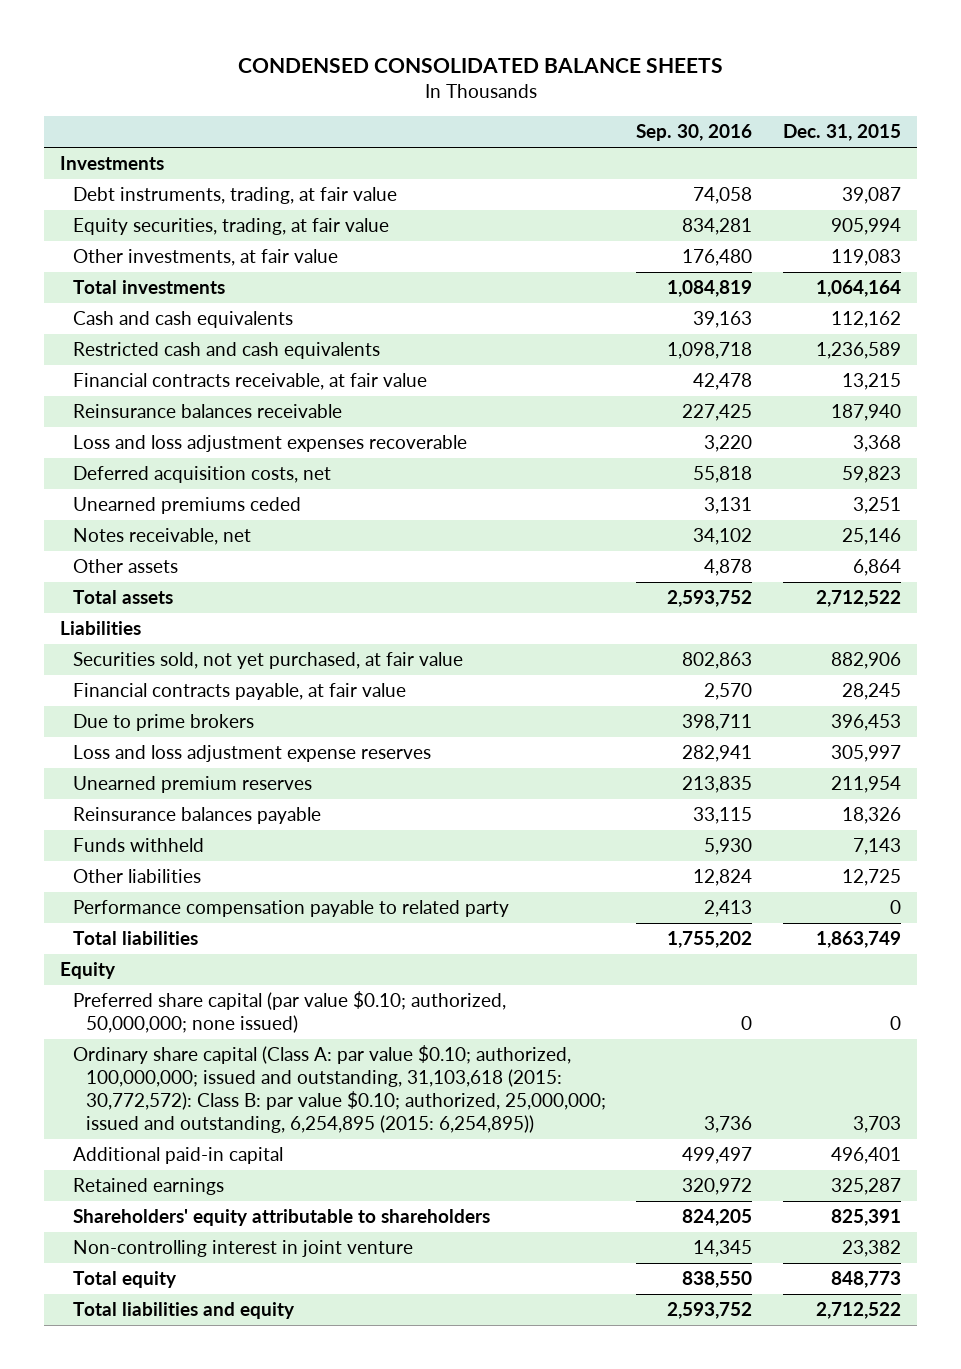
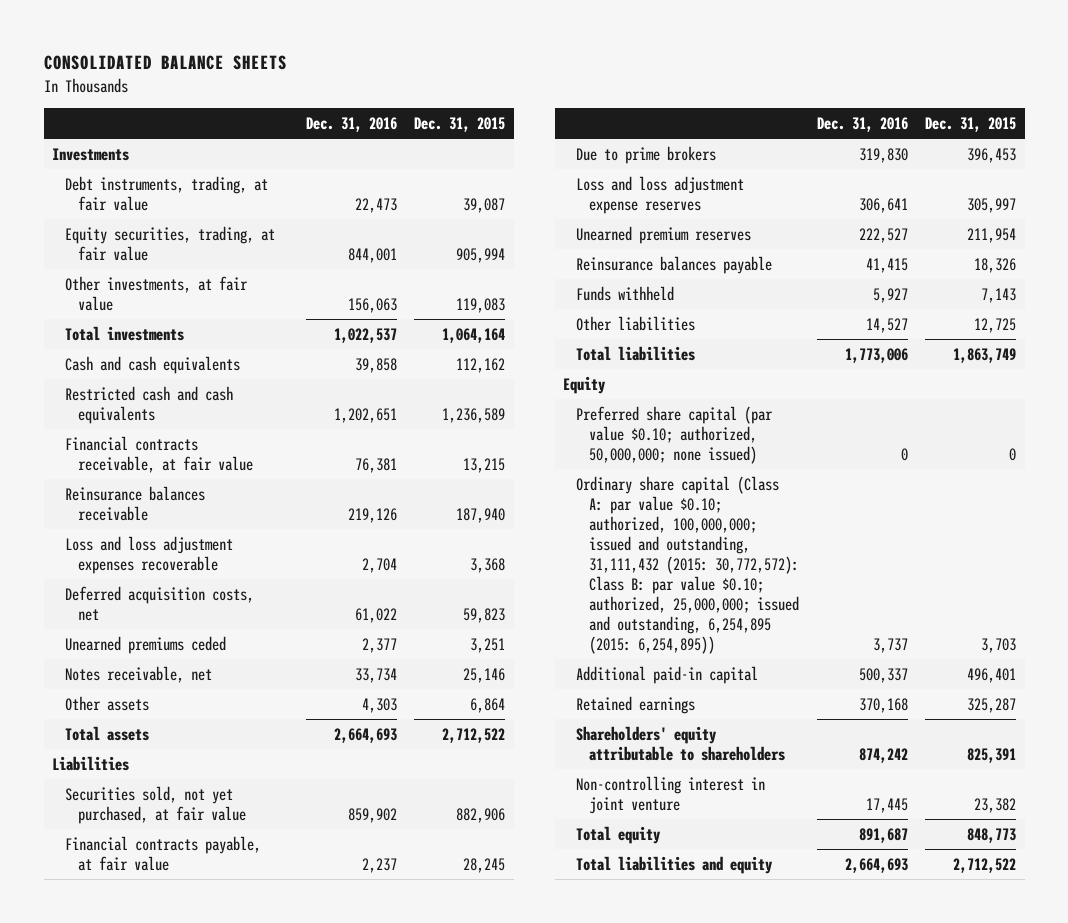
[237,57,723,73] CONDENSED CONSOLIDATED BALANCE SHEETS -> [43,55,287,71] CONSOLIDATED BALANCE SHEETS
[636,124,753,142] Sep. 30, 2016 -> none
none -> [305,116,397,132] Dec. 31, 2016
[72,900,509,918] Performance compensation payable to related party -> none
[72,1045,606,1133] Ordinary share capital (Class A: par value $0.10; authorized, 100,000,000; issued and outstanding, 31,103,618 (2015: 30,772,572): Class B: par value $0.10; authorized, 25,000,000; issued and outstanding, 6,254,895 (2015: 6,254,895)) -> [576,475,800,654] Ordinary share capital (Class A: par value $0.10; authorized, 100,000,000; issued and outstanding, 31,111,432 (2015: 30,772,572): Class B: par value $0.10; authorized, 25,000,000; issued and outstanding, 6,254,895 (2015: 6,254,895))

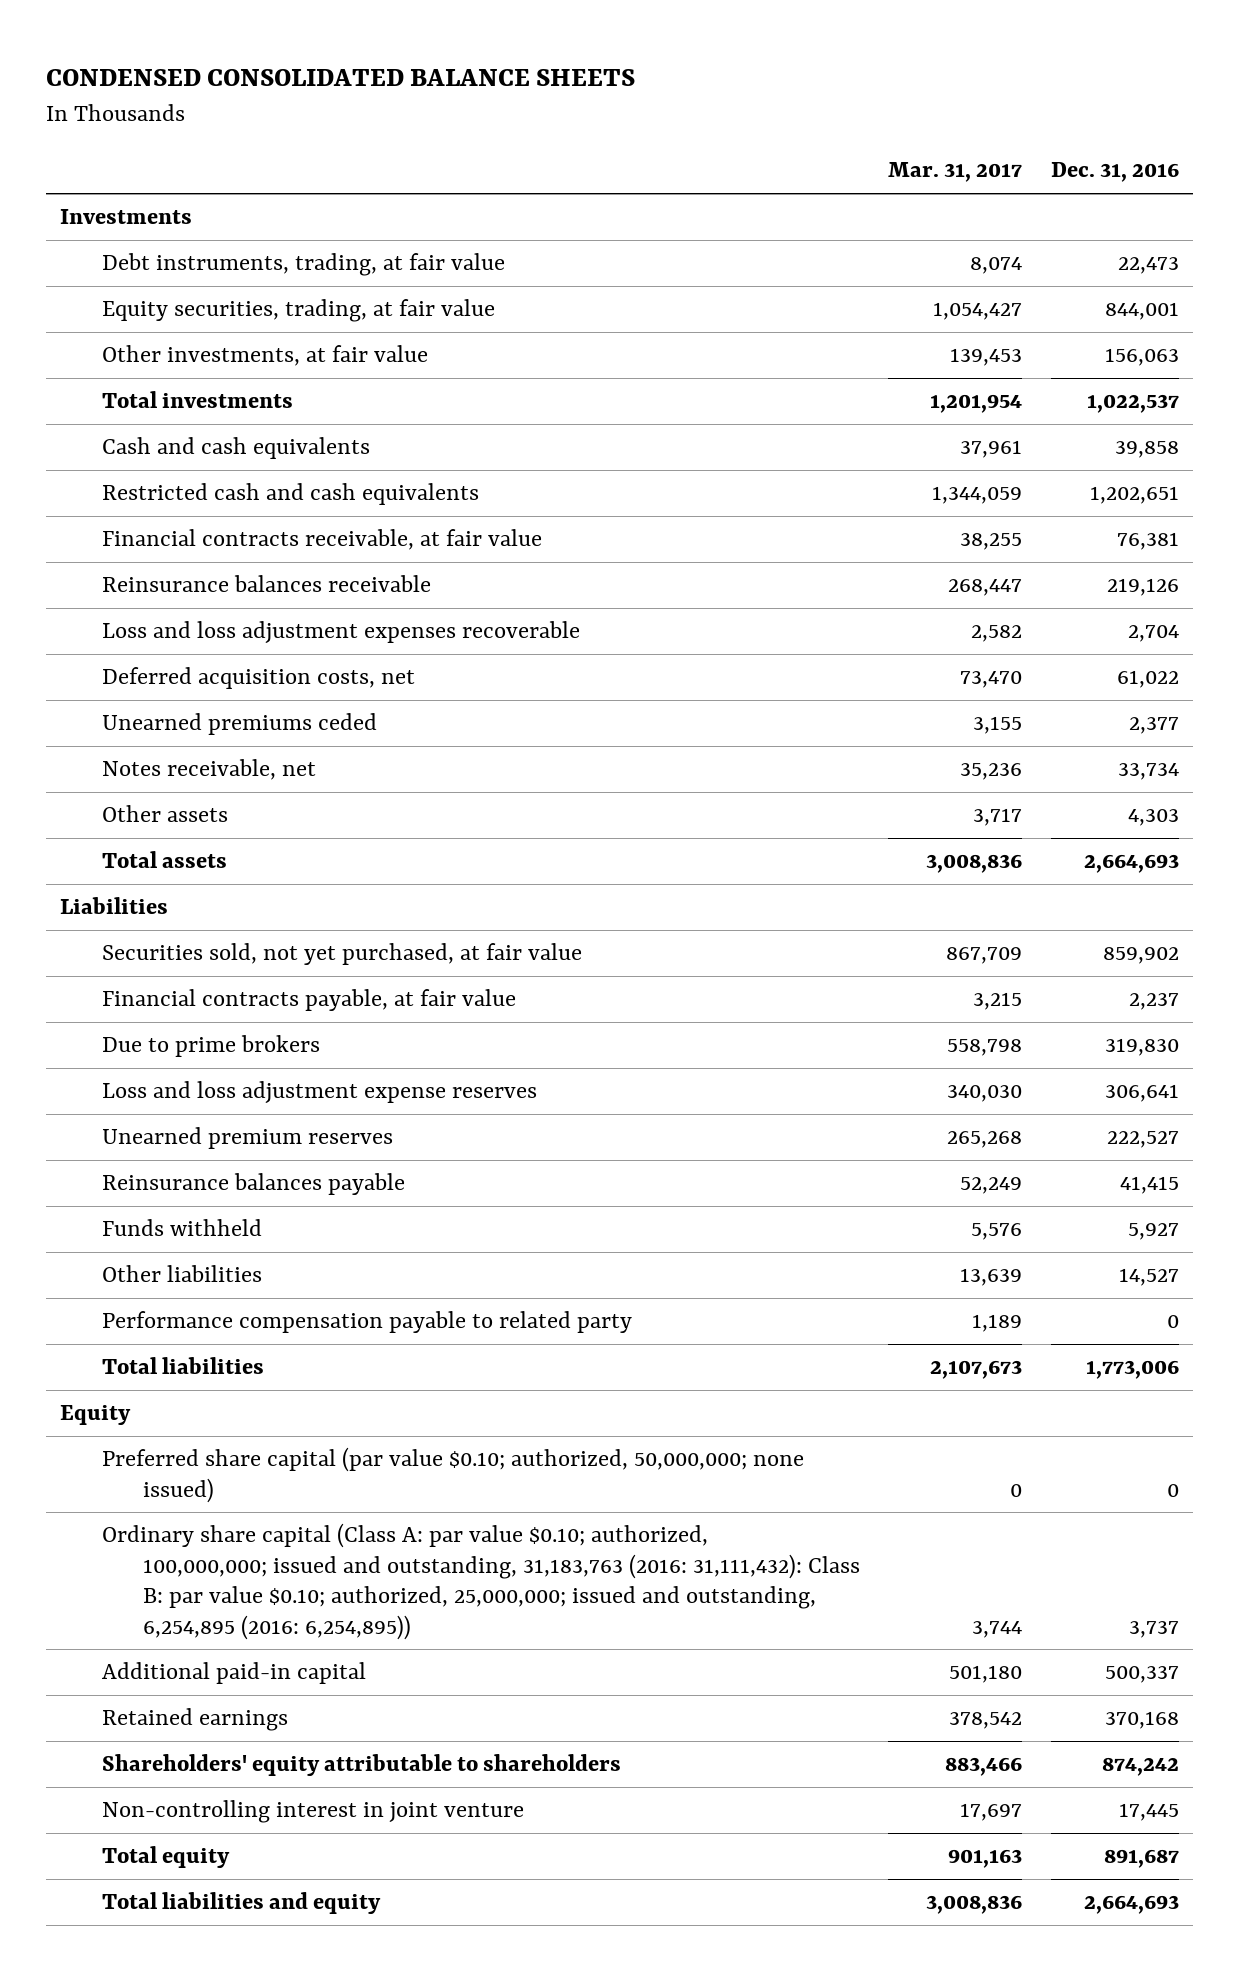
[43,55,287,71] CONSOLIDATED BALANCE SHEETS -> [46,69,636,87] CONDENSED CONSOLIDATED BALANCE SHEETS
[413,116,505,132] Dec. 31, 2015 -> none
none -> [888,162,1023,183] Mar. 31, 2017
none -> [101,1311,632,1334] Performance compensation payable to related party
[576,475,800,654] Ordinary share capital (Class A: par value $0.10; authorized, 100,000,000; issued and outstanding, 31,111,432 (2015: 30,772,572): Class B: par value $0.10; authorized, 25,000,000; issued and outstanding, 6,254,895 (2015: 6,254,895)) -> [101,1523,860,1640] Ordinary share capital (Class A: par value $0.10; authorized, 100,000,000; issued and outstanding, 31,183,763 (2016: 31,111,432): Class B: par value $0.10; authorized, 25,000,000; issued and outstanding, 6,254,895 (2016: 6,254,895))

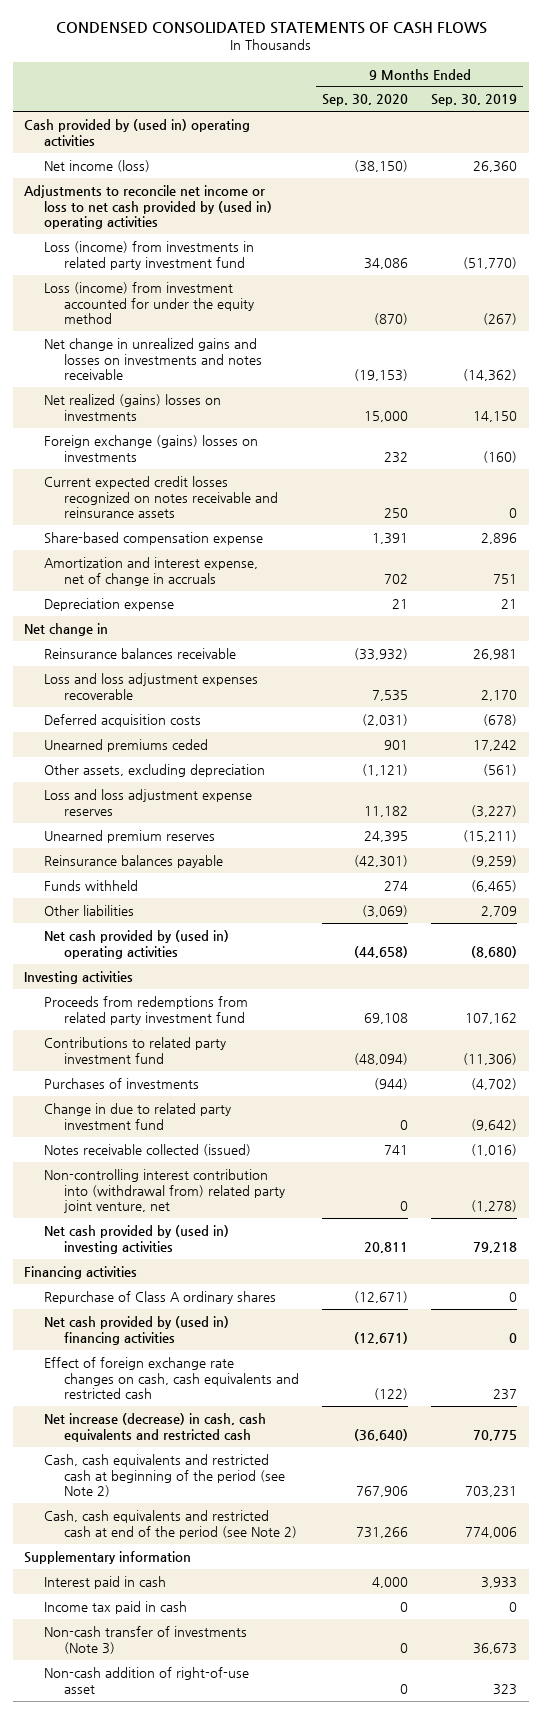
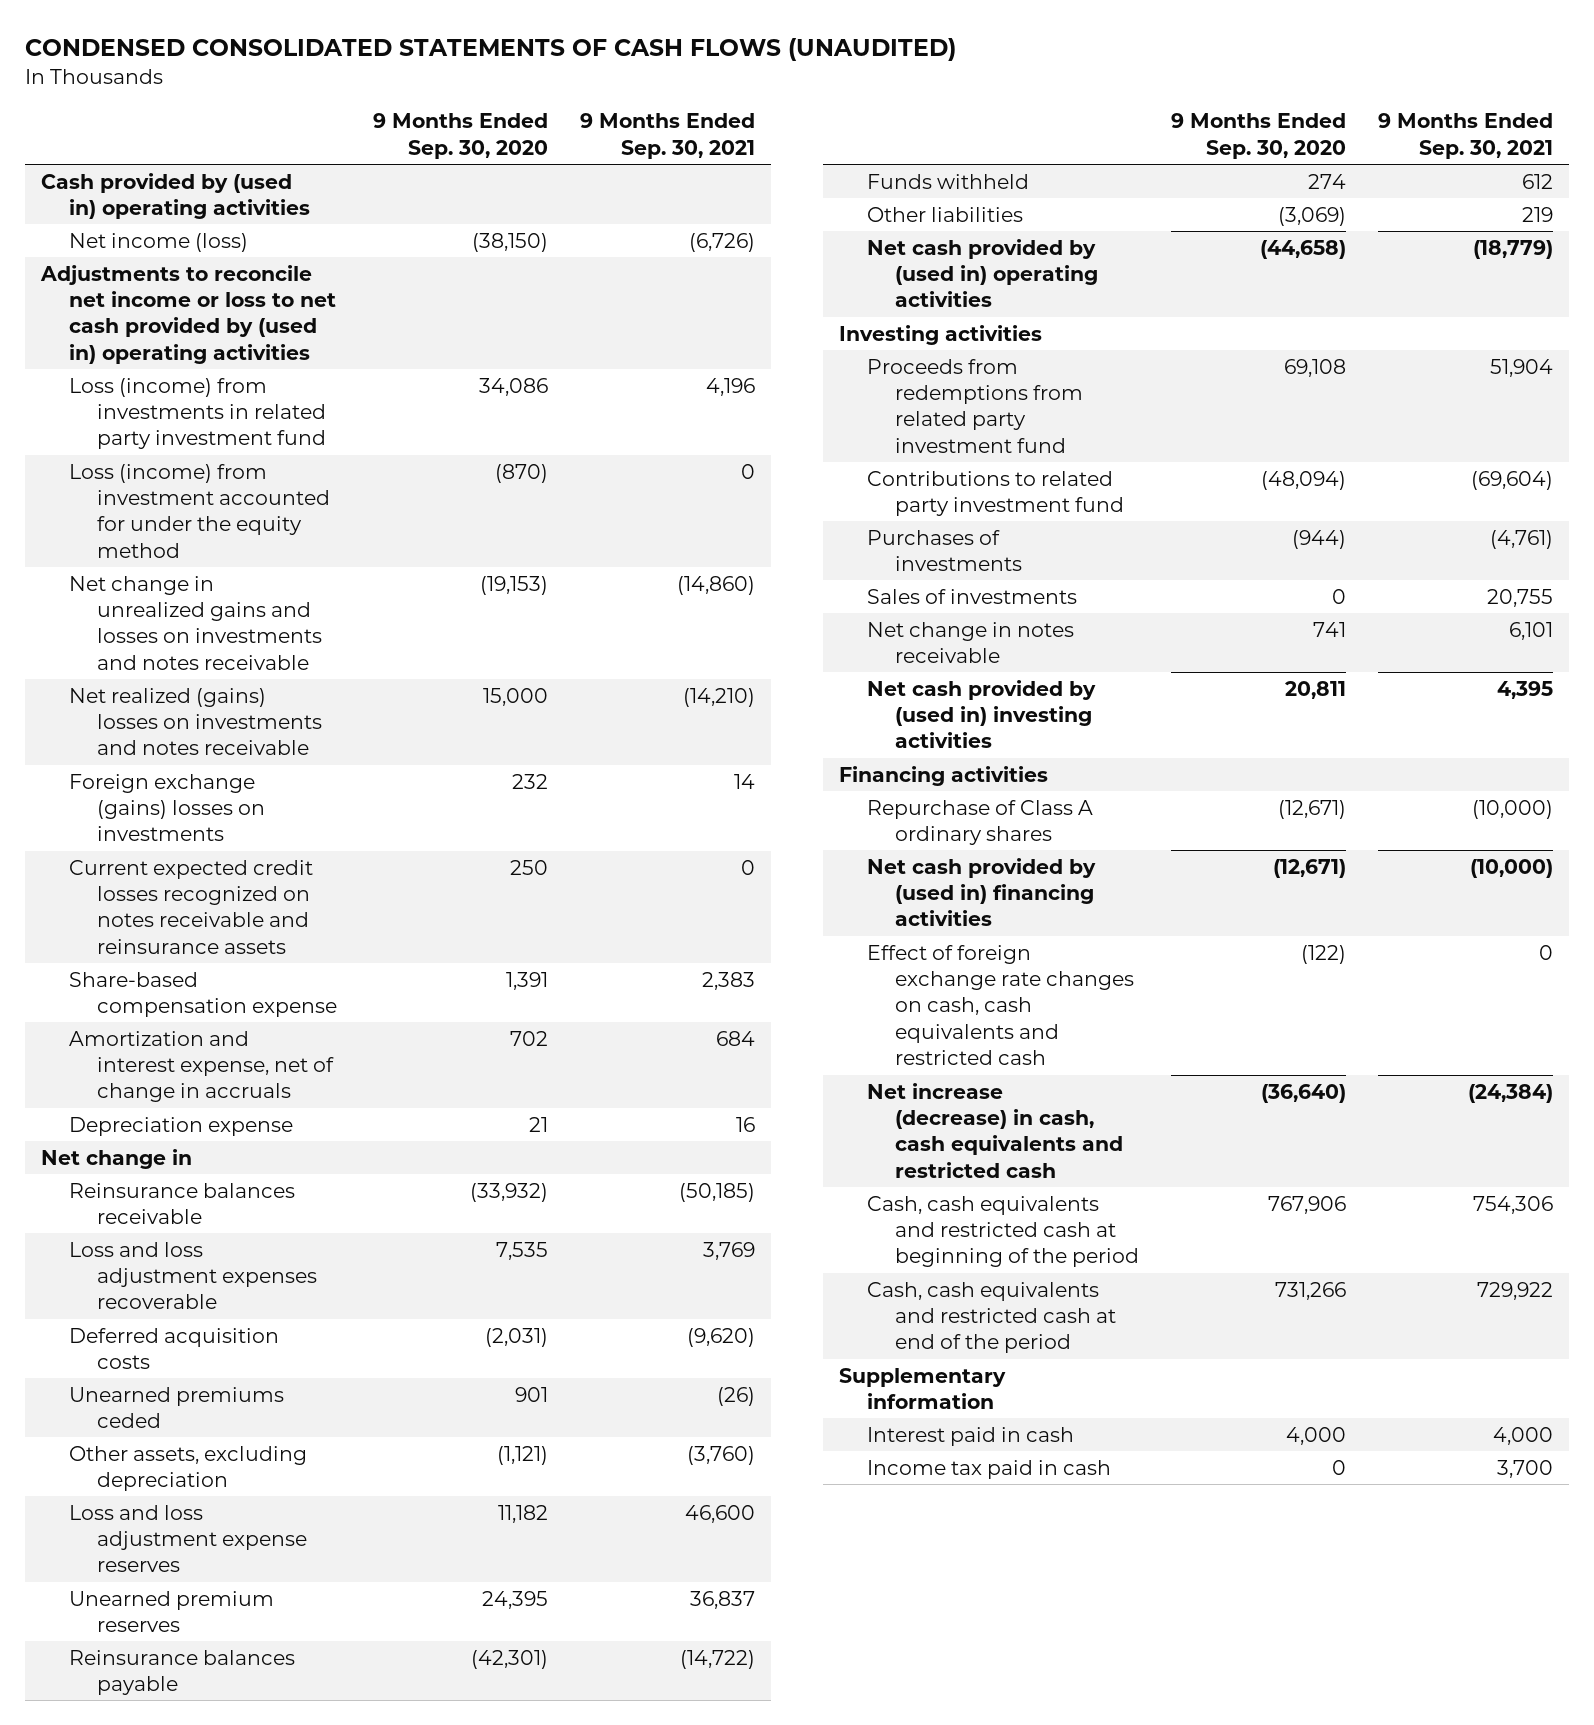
[55,22,487,35] CONDENSED CONSOLIDATED STATEMENTS OF CASH FLOWS -> [24,38,956,62] CONDENSED CONSOLIDATED STATEMENTS OF CASH FLOWS (UNAUDITED)
[431,94,518,107] Sep. 30, 2019 -> none
none -> [580,113,756,159] 9 Months Ended Sep. 30, 2021
[44,393,222,421] Net realized (gains) losses on investments -> [69,687,323,756] Net realized (gains) losses on investments and notes receivable
[44,1102,232,1130] Change in due to related party investment fund -> none
[44,1168,285,1214] Non-controlling interest contribution into (withdrawal from) related party joint venture, net -> none
none -> [866,588,1077,604] Sales of investments
[44,1143,252,1156] Notes receivable collected (issued) -> [866,621,1074,664] Net change in notes receivable
[44,1453,285,1498] Cash, cash equivalents and restricted cash at beginning of the period (see Note 2) -> [866,1195,1140,1268] Cash, cash equivalents and restricted cash at beginning of the period
[44,1509,297,1539] Cash, cash equivalents and restricted cash at end of the period (see Note 2) -> [866,1281,1117,1354] Cash, cash equivalents and restricted cash at end of the period
[44,1625,248,1654] Non-cash transfer of investments (Note 3) -> none
[44,1666,250,1694] Non-cash addition of right-of-use asset -> none

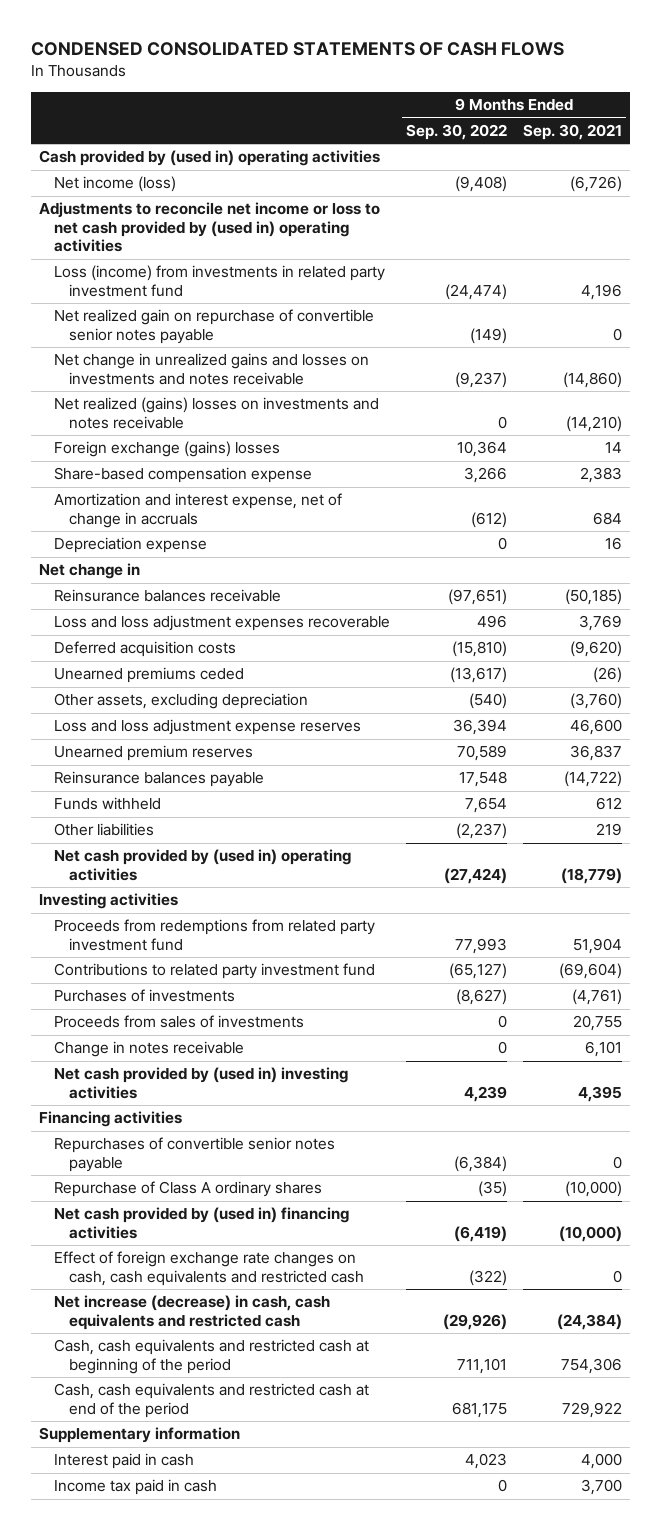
[24,38,956,62] CONDENSED CONSOLIDATED STATEMENTS OF CASH FLOWS (UNAUDITED) -> [31,42,565,57] CONDENSED CONSOLIDATED STATEMENTS OF CASH FLOWS
[373,113,549,159] 9 Months Ended Sep. 30, 2020 -> none
none -> [406,124,508,141] Sep. 30, 2022
[69,463,331,558] Loss (income) from investment accounted for under the equity method -> none
none -> [54,309,375,344] Net realized gain on repurchase of convertible senior notes payable
[69,859,314,954] Current expected credit losses recognized on notes receivable and reinsurance assets -> none
[69,773,266,842] Foreign exchange (gains) losses on investments -> [54,441,281,458] Foreign exchange (gains) losses
[866,588,1077,604] Sales of investments -> [54,1015,305,1029] Proceeds from sales of investments
[866,621,1074,664] Net change in notes receivable -> [54,1041,245,1058] Change in notes receivable
none -> [54,1137,336,1172] Repurchases of convertible senior notes payable

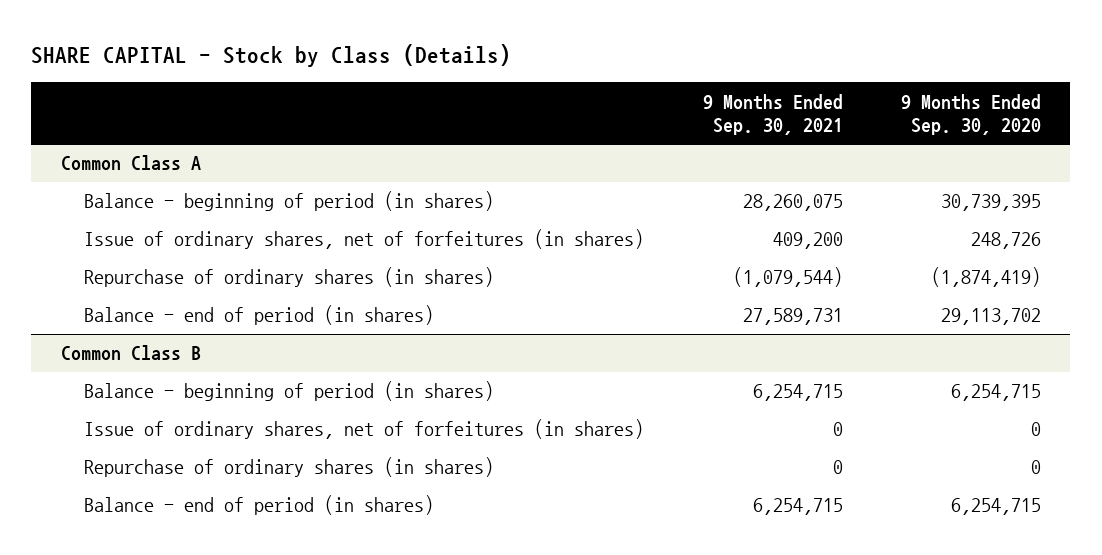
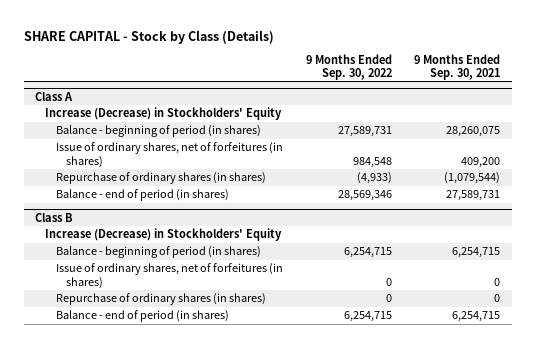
[900,93,1041,135] 9 Months Ended Sep. 30, 2020 -> none
none -> [305,53,392,81] 9 Months Ended Sep. 30, 2022
[60,155,201,171] Common Class A -> [35,91,74,101] Class A
none -> [45,107,283,121] Increase (Decrease) in Stockholders' Equity
[60,345,201,361] Common Class B -> [35,212,74,222] Class B
none -> [45,228,283,242] Increase (Decrease) in Stockholders' Equity

